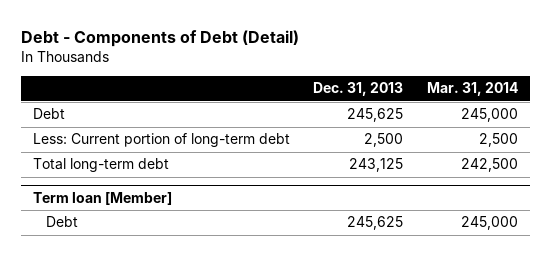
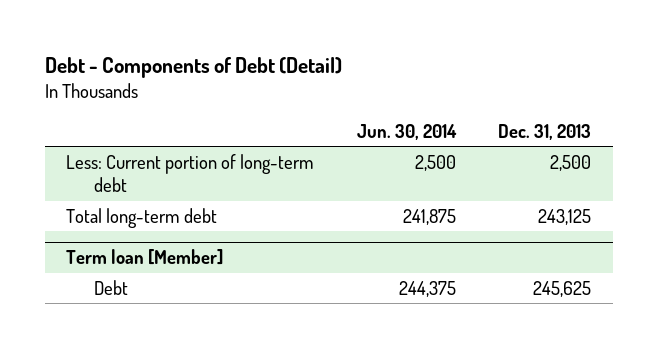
[427,82,519,97] Mar. 31, 2014 -> none
none -> [356,123,457,140] Jun. 30, 2014
[32,108,65,120] Debt -> none

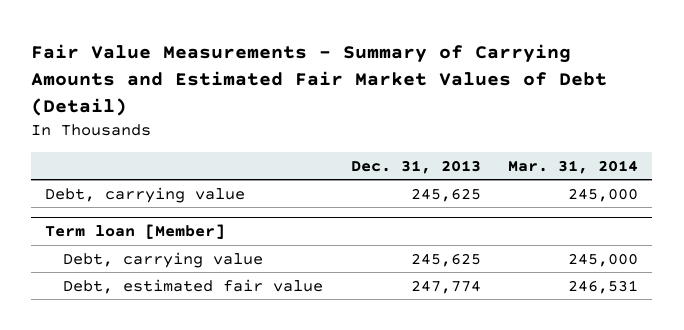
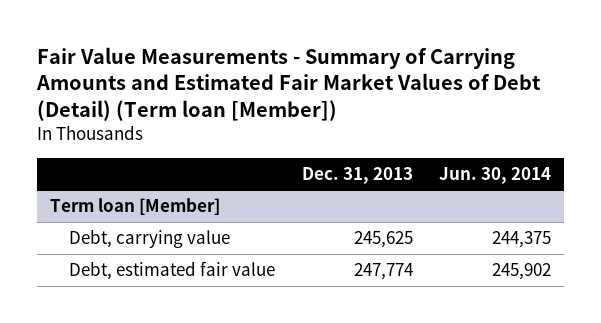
[31,44,608,116] Fair Value Measurements - Summary of Carrying Amounts and Estimated Fair Market Values of Debt (Detail) -> [35,46,541,122] Fair Value Measurements - Summary of Carrying Amounts and Estimated Fair Market Values of Debt (Detail) (Term loan [Member])
[508,159,639,174] Mar. 31, 2014 -> none
none -> [438,166,551,184] Jun. 30, 2014
[45,186,246,203] Debt, carrying value -> none

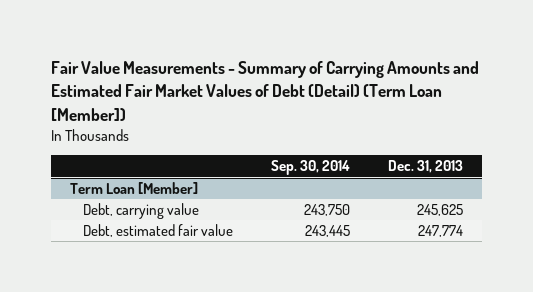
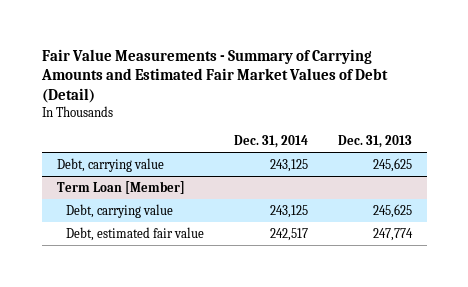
[51,61,480,121] Fair Value Measurements - Summary of Carrying Amounts and Estimated Fair Market Values of Debt (Detail) (Term Loan [Member]) -> [40,49,388,103] Fair Value Measurements - Summary of Carrying Amounts and Estimated Fair Market Values of Debt (Detail)
[270,160,350,176] Sep. 30, 2014 -> none
none -> [233,134,308,148] Dec. 31, 2014
none -> [56,157,164,172] Debt, carrying value

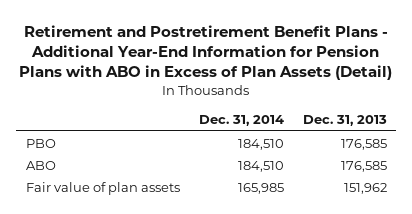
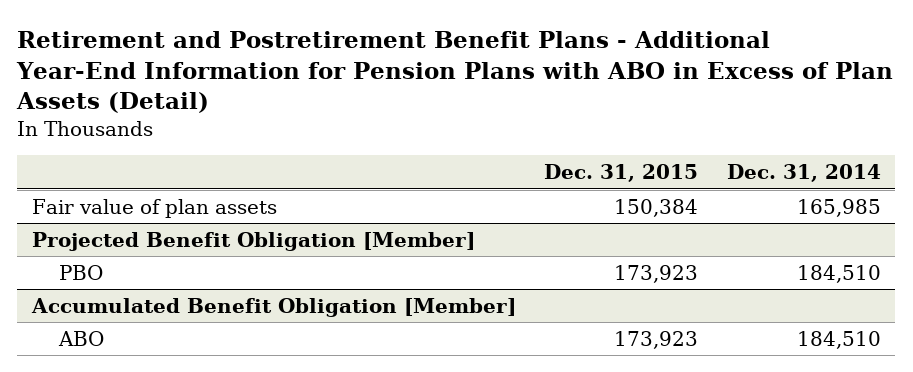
[302,115,387,127] Dec. 31, 2013 -> none
none -> [544,164,699,183] Dec. 31, 2015
[25,181,180,195] Fair value of plan assets -> [31,198,277,218] Fair value of plan assets
none -> [31,231,475,251] Projected Benefit Obligation [Member]
none -> [30,297,516,317] Accumulated Benefit Obligation [Member]

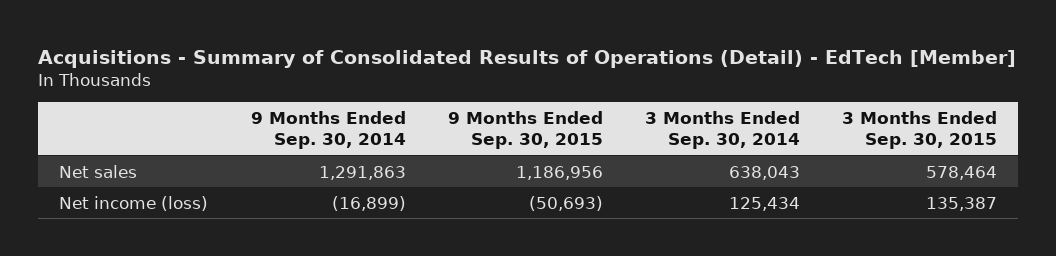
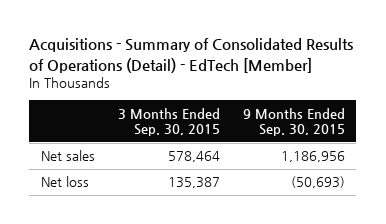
[250,110,406,149] 9 Months Ended Sep. 30, 2014 -> none
[644,110,800,149] 3 Months Ended Sep. 30, 2014 -> none
[59,195,209,211] Net income (loss) -> [40,176,89,188] Net loss

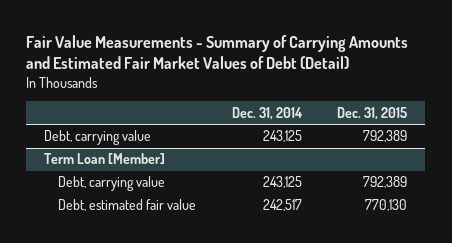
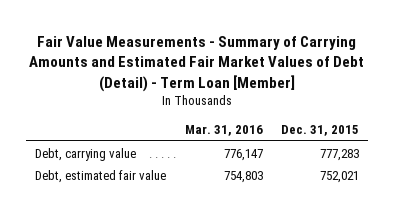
[26,34,409,70] Fair Value Measurements - Summary of Carrying Amounts and Estimated Fair Market Values of Debt (Detail) -> [29,35,365,92] Fair Value Measurements - Summary of Carrying Amounts and Estimated Fair Market Values of Debt (Detail) - Term Loan [Member]
[231,106,303,120] Dec. 31, 2014 -> none
none -> [184,125,263,137] Mar. 31, 2016
[44,153,166,165] Term Loan [Member] -> none
[58,176,166,192] Debt, carrying value -> none
[363,130,408,143] 792,389 -> [320,148,360,161] 777,283
[365,199,408,212] 770,130 -> [320,170,360,183] 752,021

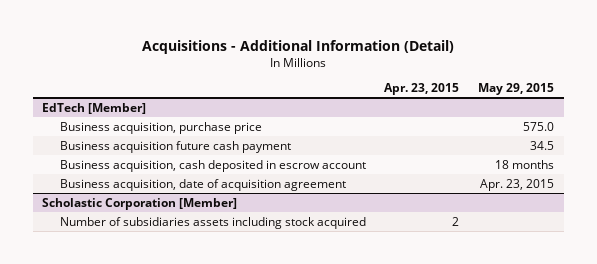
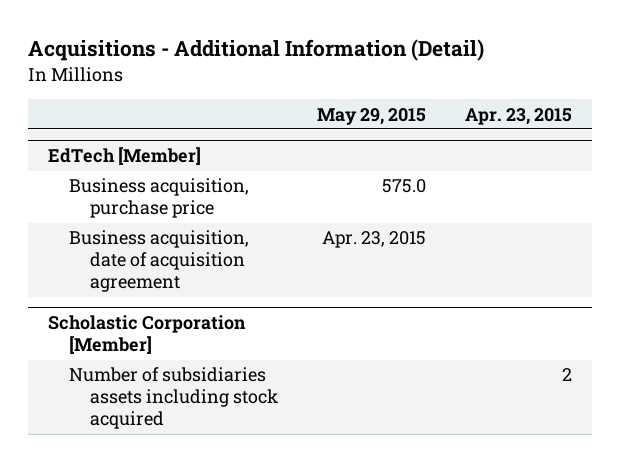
[59,140,291,153] Business acquisition future cash payment -> none
[59,159,366,172] Business acquisition, cash deposited in escrow account -> none

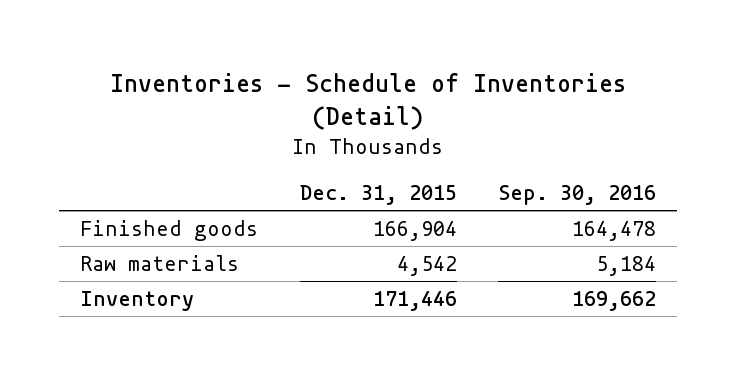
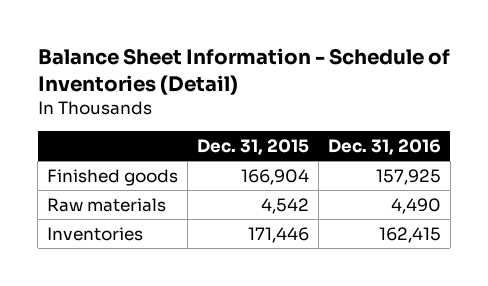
[110,73,627,131] Inventories - Schedule of Inventories (Detail) -> [37,48,450,96] Balance Sheet Information - Schedule of Inventories (Detail)
[498,185,657,206] Sep. 30, 2016 -> none
none -> [327,139,441,156] Dec. 31, 2016
[79,290,194,311] Inventory -> [47,226,144,241] Inventories

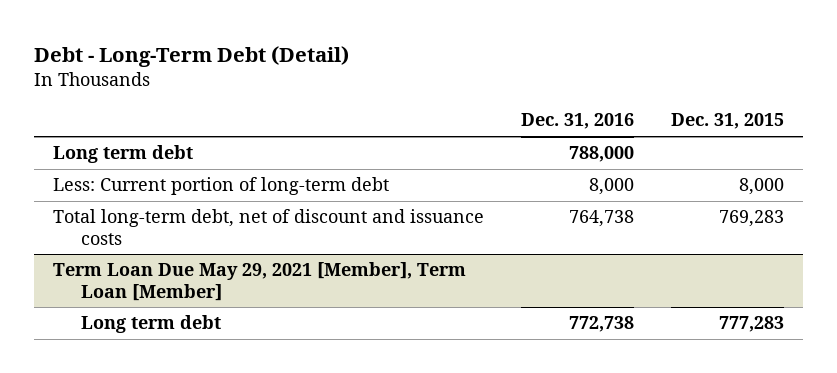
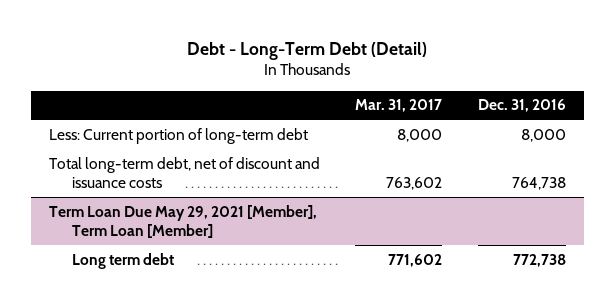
[671,113,785,130] Dec. 31, 2015 -> none
none -> [355,99,443,113] Mar. 31, 2017
[52,145,193,164] Long term debt -> none

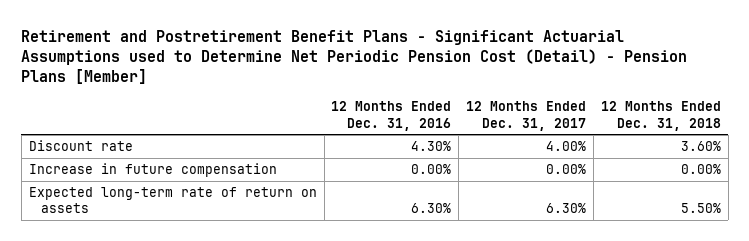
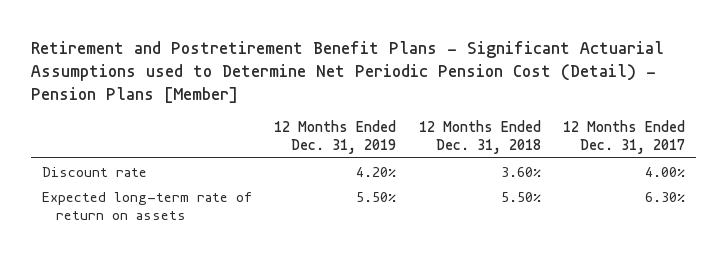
[331,101,452,131] 12 Months Ended Dec. 31, 2016 -> none
none -> [274,120,397,154] 12 Months Ended Dec. 31, 2019
[28,163,277,178] Increase in future compensation -> none

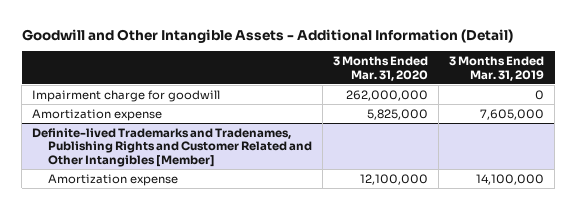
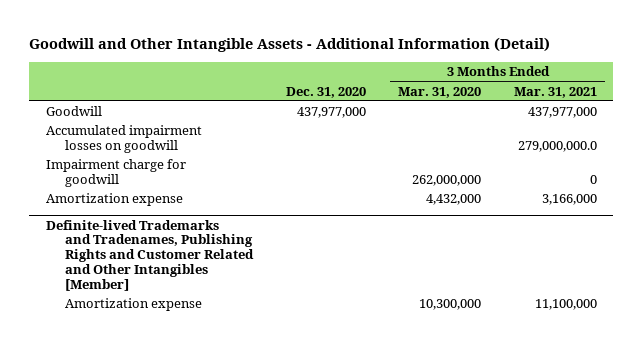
[449,55,545,81] 3 Months Ended Mar. 31, 2019 -> none
none -> [285,86,366,98] Dec. 31, 2020
none -> [513,86,597,98] Mar. 31, 2021
none -> [45,106,102,117] Goodwill
none -> [45,125,202,154] Accumulated impairment losses on goodwill
[367,108,429,120] 5,825,000 -> [426,194,482,206] 4,432,000
[360,173,429,185] 12,100,000 -> [419,299,482,311] 10,300,000

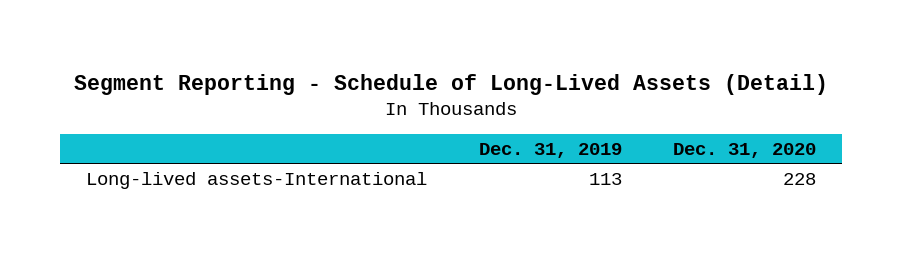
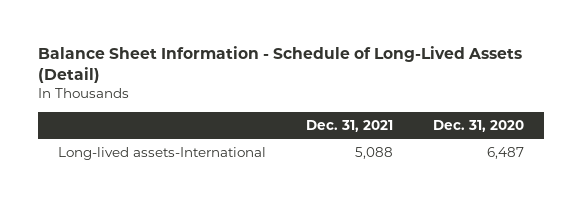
[74,73,829,95] Segment Reporting - Schedule of Long-Lived Assets (Detail) -> [37,45,522,83] Balance Sheet Information - Schedule of Long-Lived Assets (Detail)
[478,142,622,158] Dec. 31, 2019 -> none
none -> [305,119,393,132] Dec. 31, 2021
[783,172,817,185] 228 -> [487,146,525,159] 6,487

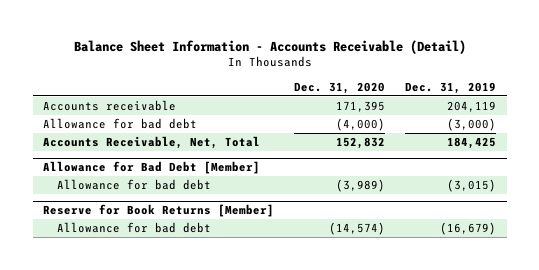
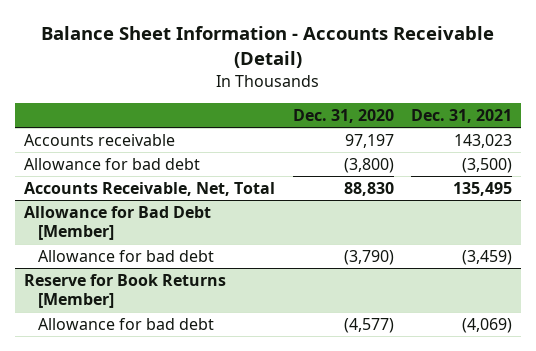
[405,81,497,94] Dec. 31, 2019 -> none
none -> [411,108,513,123] Dec. 31, 2021
[336,101,386,113] 171,395 -> [344,133,394,148] 97,197
[336,118,386,132] (4,000) -> [343,157,394,173] (3,800)
[336,137,386,150] 152,832 -> [343,181,394,196] 88,830
[336,179,386,193] (3,989) -> [343,249,394,265] (3,790)
[329,222,386,236] (14,574) -> [343,317,394,333] (4,577)

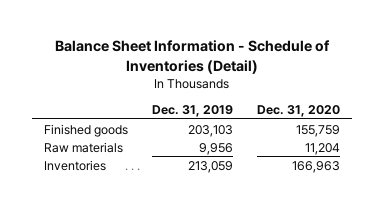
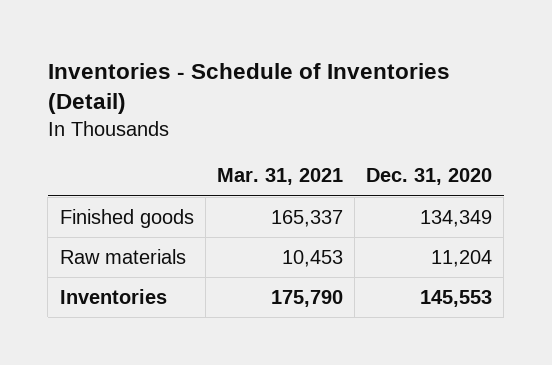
[55,40,331,74] Balance Sheet Information - Schedule of Inventories (Detail) -> [47,62,450,115] Inventories - Schedule of Inventories (Detail)
[152,105,234,118] Dec. 31, 2019 -> none
none -> [216,168,343,186] Mar. 31, 2021
[296,124,341,137] 155,759 -> [420,209,493,227] 134,349
[292,160,341,173] 166,963 -> [420,289,493,307] 145,553

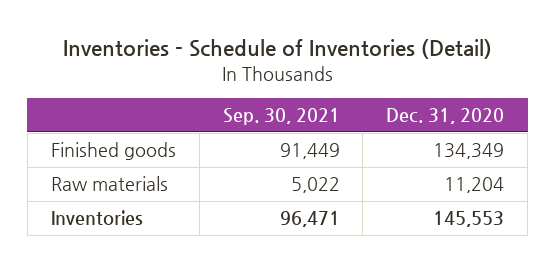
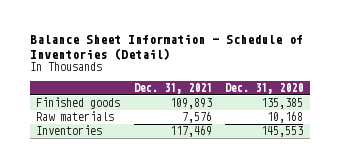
[62,39,492,60] Inventories - Schedule of Inventories (Detail) -> [29,34,303,60] Balance Sheet Information - Schedule of Inventories (Detail)
[222,108,340,126] Sep. 30, 2021 -> none
none -> [133,82,212,94] Dec. 31, 2021
[433,143,505,160] 134,349 -> [261,98,304,110] 135,385
[444,177,505,194] 11,204 -> [267,111,304,124] 10,168

